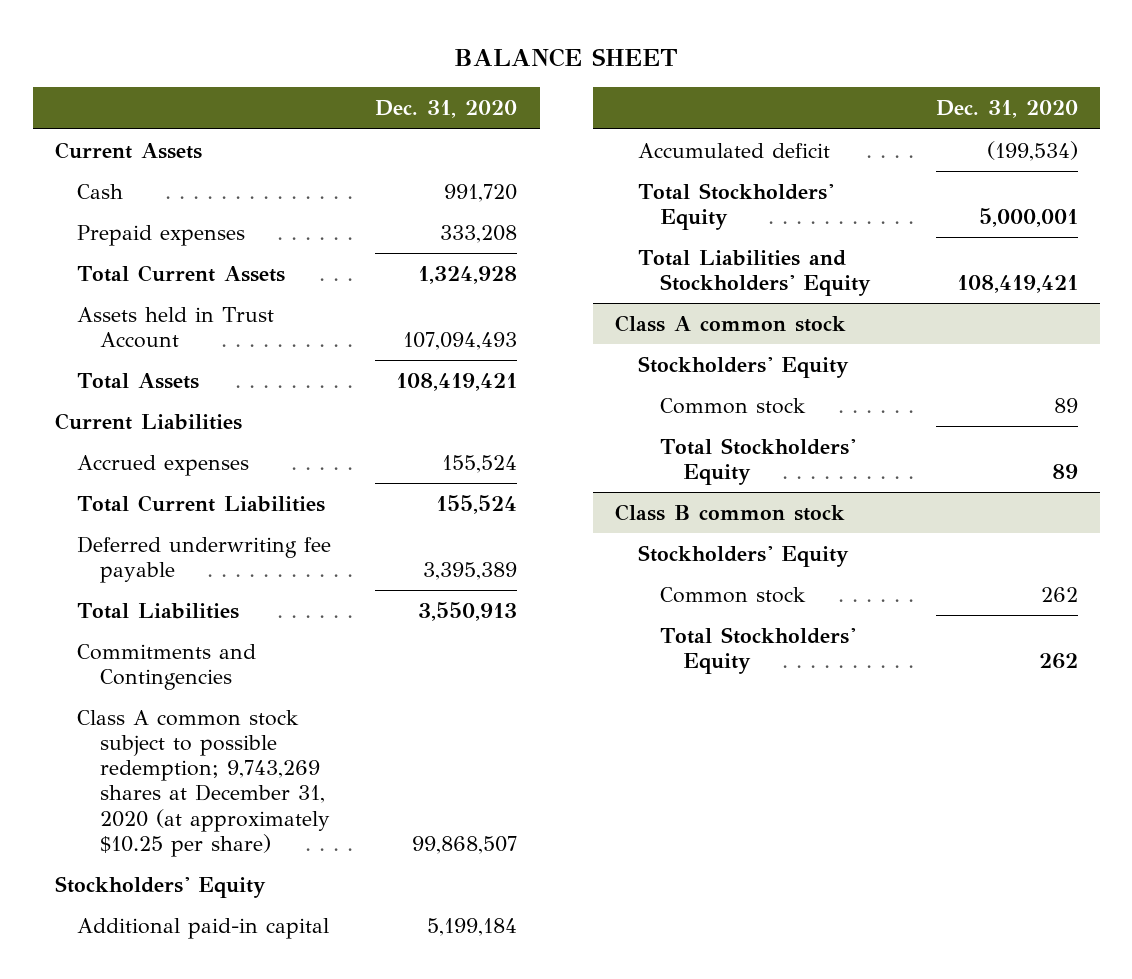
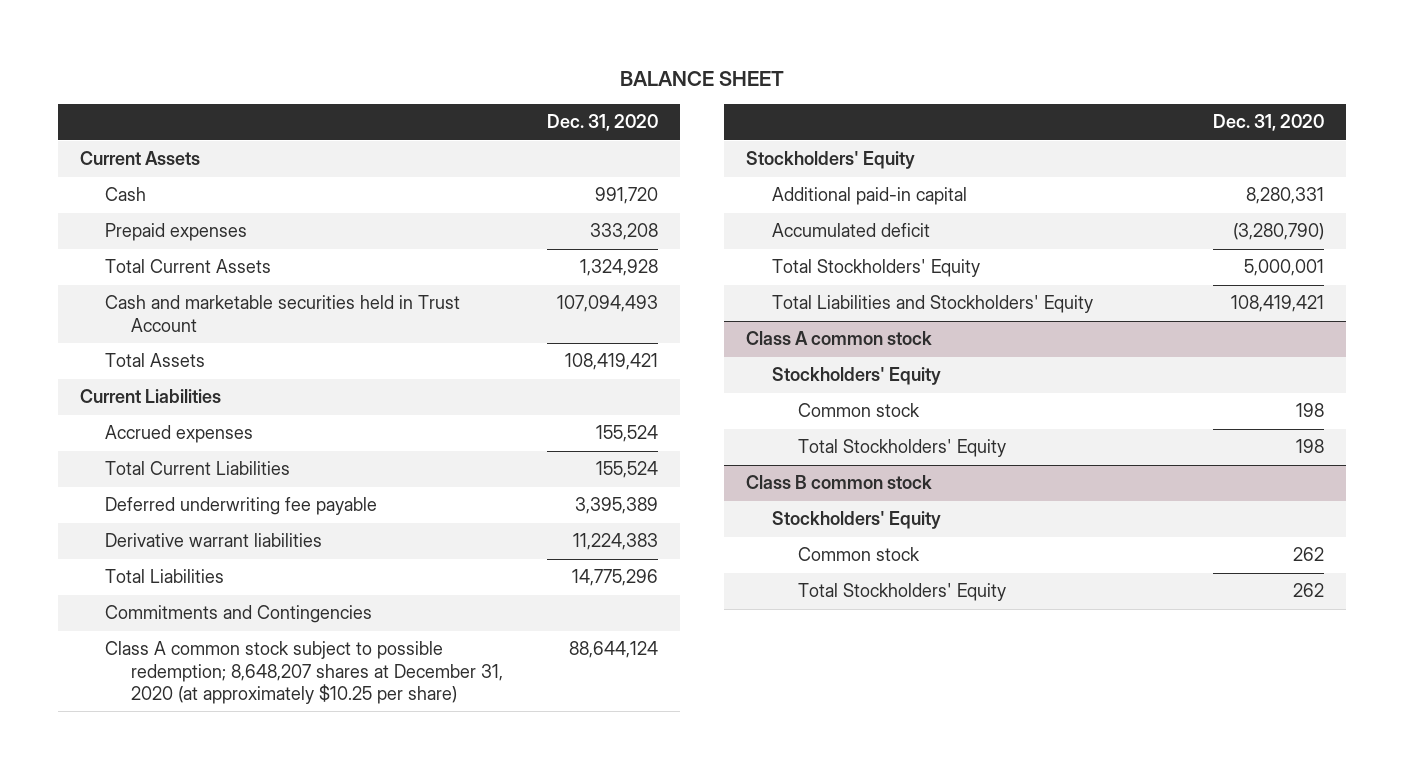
[77,306,275,349] Assets held in Trust Account -> [105,295,461,332] Cash and marketable securities held in Trust Account
none -> [105,533,323,548] Derivative warrant liabilities
[418,601,518,621] 3,550,913 -> [571,569,658,587] 14,775,296
[77,709,331,857] Class A common stock subject to possible redemption; 9,743,269 shares at December 31, 2020 (at approximately $10.25 per share) -> [105,641,504,704] Class A common stock subject to possible redemption; 8,648,207 shares at December 31, 2020 (at approximately $10.25 per share)
[412,835,518,854] 99,868,507 -> [568,641,658,659] 88,644,124
[427,917,518,936] 5,199,184 -> [1246,187,1325,205] 8,280,331
[986,140,1078,161] (199,534) -> [1233,223,1325,241] (3,280,790)
[1053,397,1078,413] 89 -> [1296,403,1325,418] 198
[1051,464,1078,480] 89 -> [1296,439,1325,454] 198

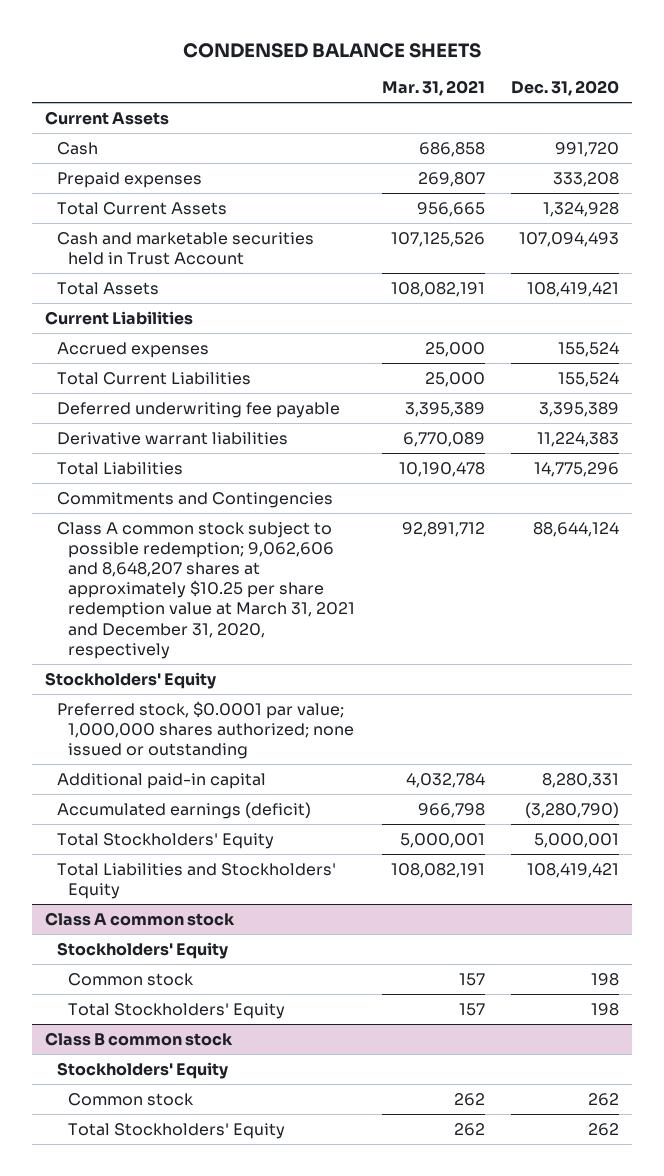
[619,70,784,86] BALANCE SHEET -> [183,42,482,58] CONDENSED BALANCE SHEETS
none -> [381,80,485,97] Mar. 31, 2021
[105,641,504,704] Class A common stock subject to possible redemption; 8,648,207 shares at December 31, 2020 (at approximately $10.25 per share) -> [56,521,356,659] Class A common stock subject to possible redemption; 9,062,606 and 8,648,207 shares at approximately $10.25 per share redemption value at March 31, 2021 and December 31, 2020, respectively
none -> [56,700,355,760] Preferred stock, $0.0001 par value; 1,000,000 shares authorized; none issued or outstanding
[771,223,930,238] Accumulated deficit -> [56,801,311,819] Accumulated earnings (deficit)

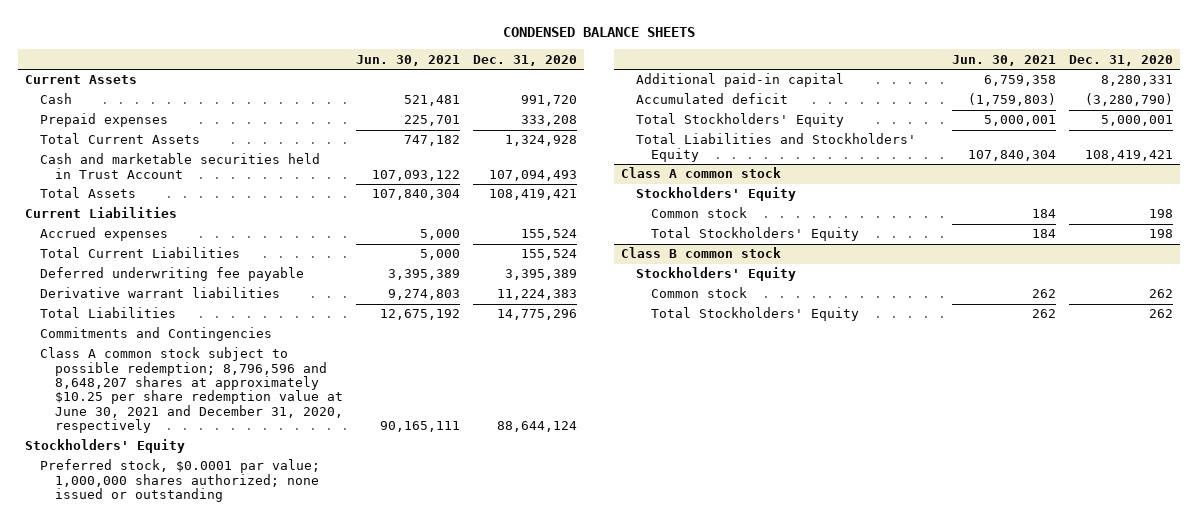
[381,80,485,97] Mar. 31, 2021 -> none
none -> [355,54,460,66] Jun. 30, 2021
[56,521,356,659] Class A common stock subject to possible redemption; 9,062,606 and 8,648,207 shares at approximately $10.25 per share redemption value at March 31, 2021 and December 31, 2020, respectively -> [39,347,343,434] Class A common stock subject to possible redemption; 8,796,596 and 8,648,207 shares at approximately $10.25 per share redemption value at June 30, 2021 and December 31, 2020, respectively
[56,801,311,819] Accumulated earnings (deficit) -> [635,93,788,105] Accumulated deficit

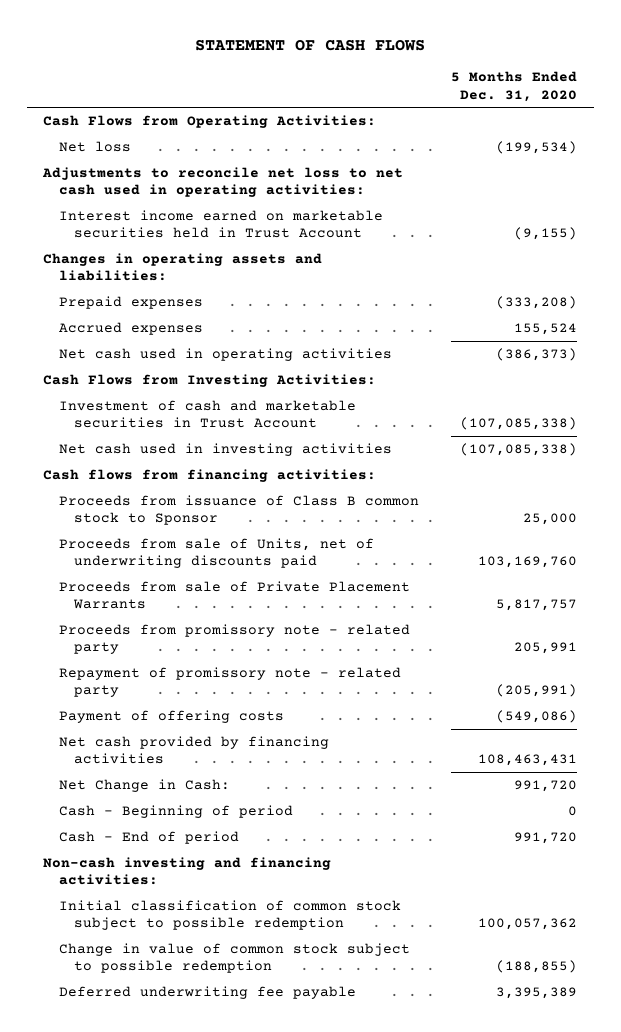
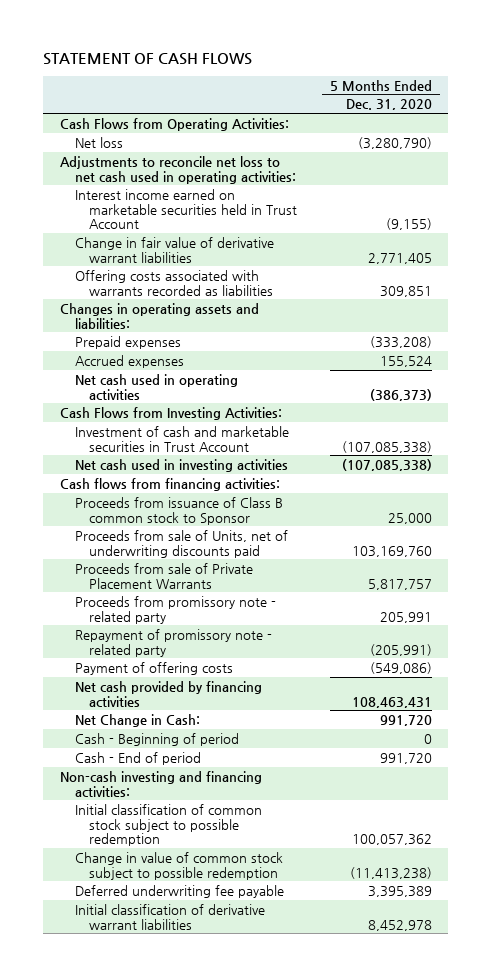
[496,141,578,155] (199,534) -> [358,136,433,149] (3,280,790)
none -> [74,236,274,263] Change in fair value of derivative warrant liabilities
none -> [74,269,274,296] Offering costs associated with warrants recorded as liabilities
[496,960,578,974] (188,855) -> [350,866,433,879] (11,413,238)
none -> [74,903,265,930] Initial classification of derivative warrant liabilities

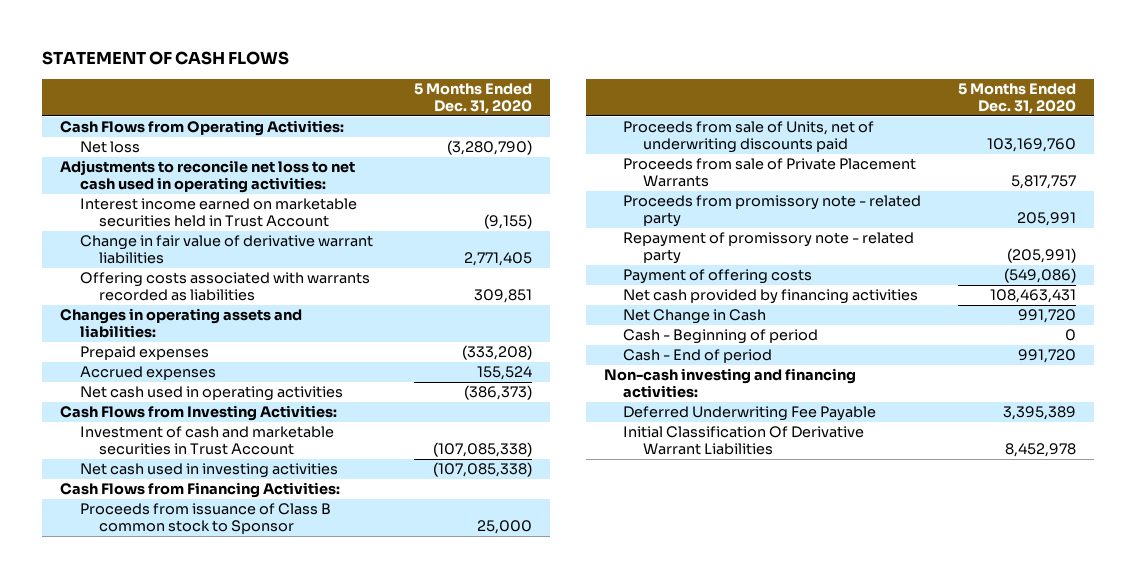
[59,477,280,491] Cash flows from financing activities: -> [60,482,341,499] Cash Flows from Financing Activities:
[74,713,200,727] Net Change in Cash: -> [623,309,767,325] Net Change in Cash
[74,803,262,847] Initial classification of common stock subject to possible redemption -> none
[74,851,283,880] Change in value of common stock subject to possible redemption -> none
[74,884,284,898] Deferred underwriting fee payable -> [623,406,877,422] Deferred Underwriting Fee Payable
[74,903,265,930] Initial classification of derivative warrant liabilities -> [623,426,865,456] Initial Classification Of Derivative Warrant Liabilities

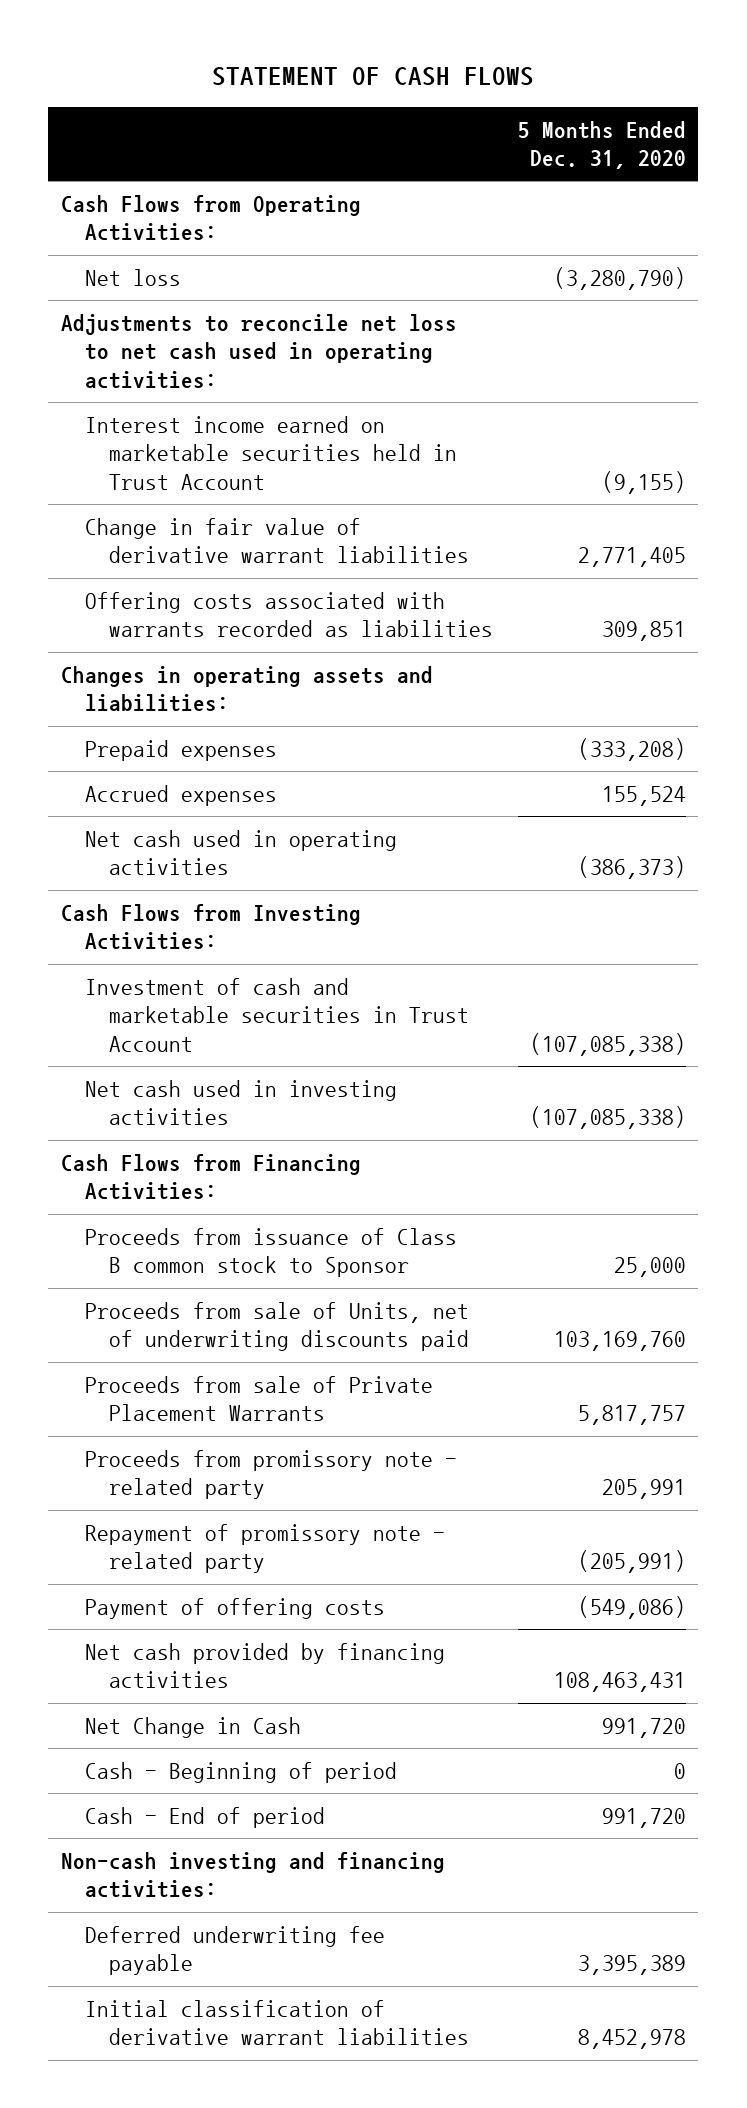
[623,406,877,422] Deferred Underwriting Fee Payable -> [84,1926,385,1976] Deferred underwriting fee payable
[623,426,865,456] Initial Classification Of Derivative Warrant Liabilities -> [84,2000,469,2046] Initial classification of derivative warrant liabilities

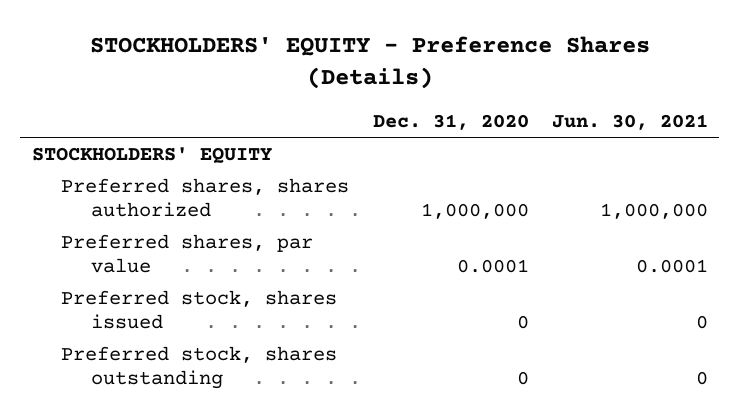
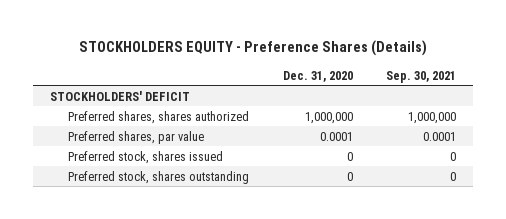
[89,36,650,90] STOCKHOLDERS' EQUITY - Preference Shares (Details) -> [79,40,428,57] STOCKHOLDERS EQUITY - Preference Shares (Details)
[551,114,708,131] Jun. 30, 2021 -> none
none -> [386,70,457,83] Sep. 30, 2021
[31,147,272,164] STOCKHOLDERS' EQUITY -> [49,90,190,101] STOCKHOLDERS' DEFICIT

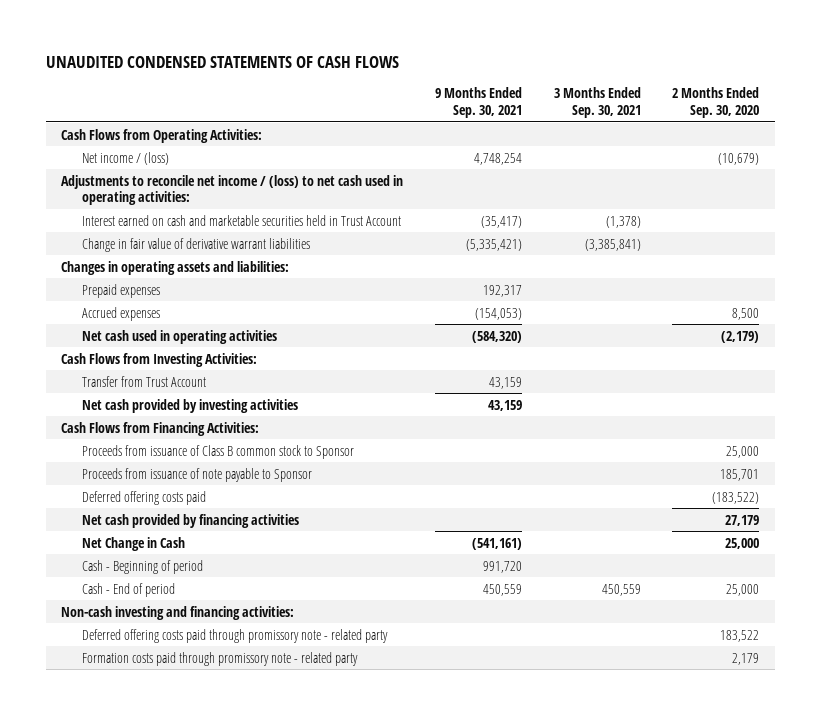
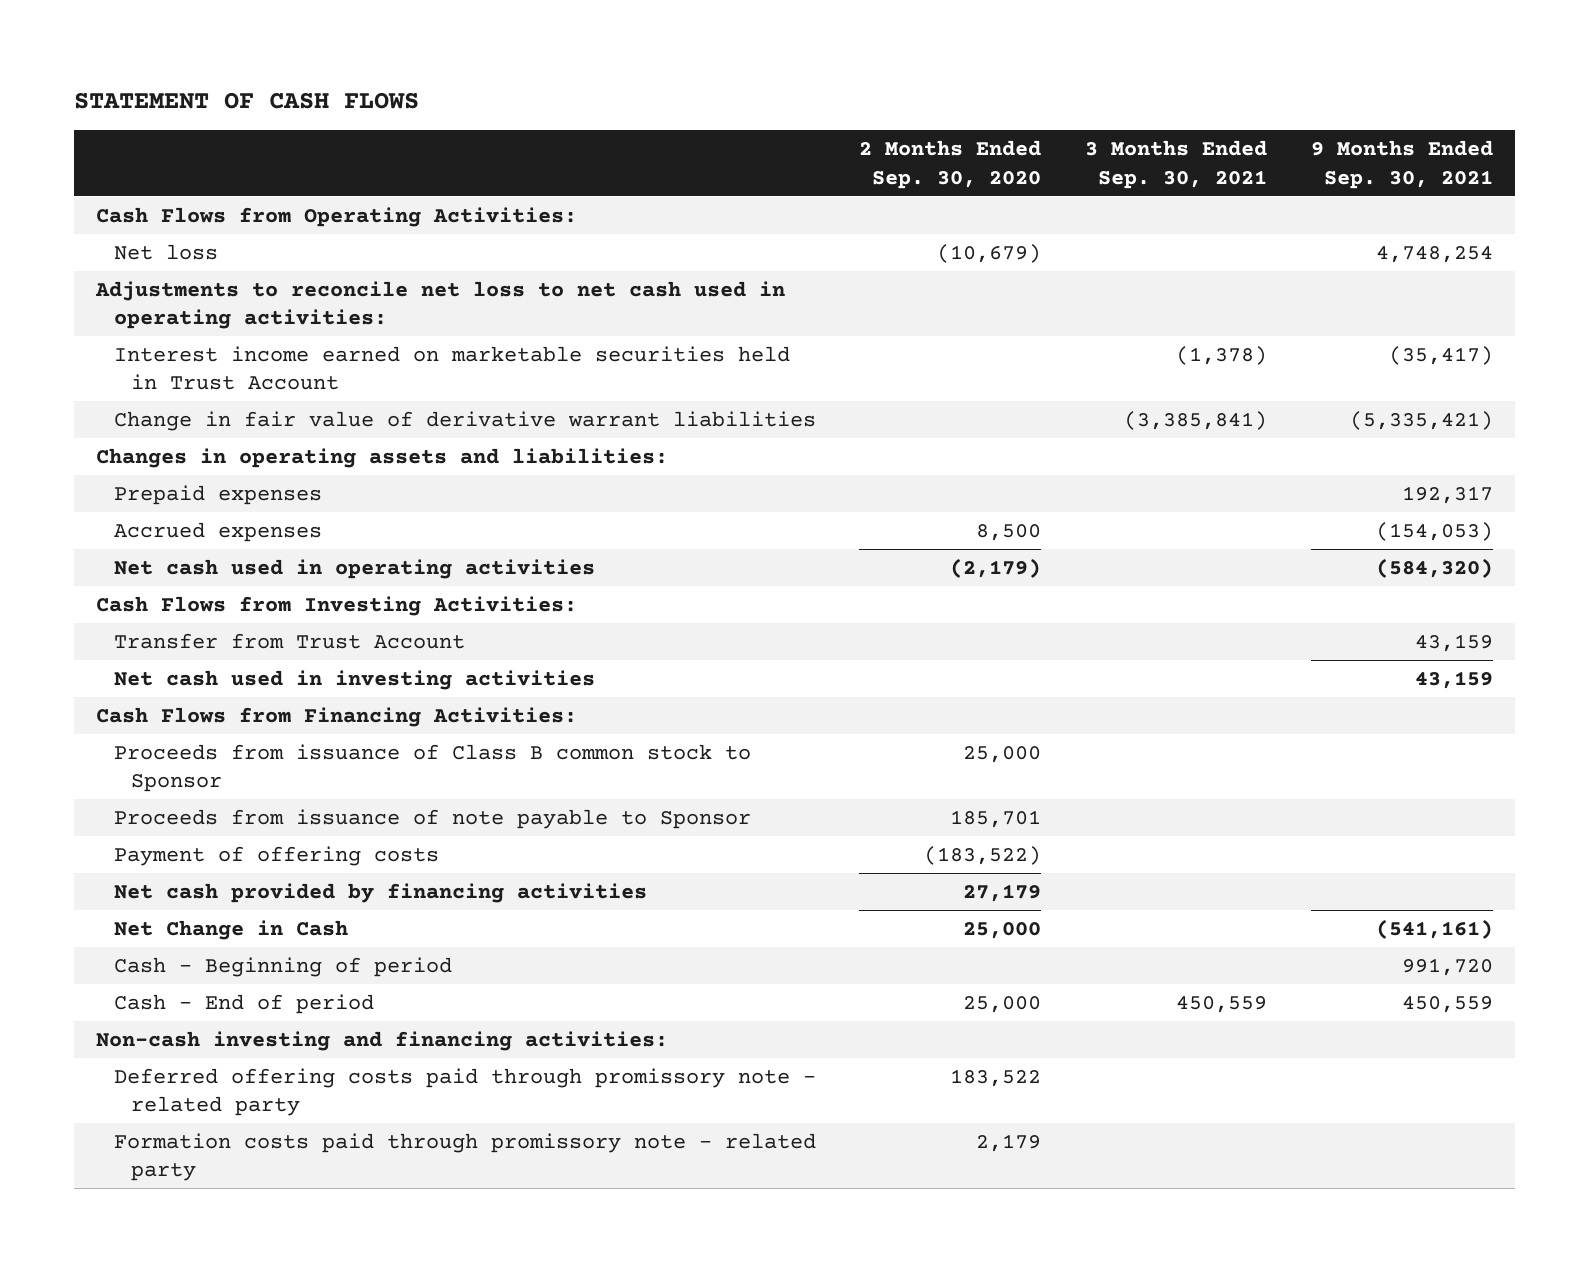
[45,55,399,68] UNAUDITED CONDENSED STATEMENTS OF CASH FLOWS -> [74,92,420,110] STATEMENT OF CASH FLOWS
[81,151,169,165] Net income / (loss) -> [113,243,218,260] Net loss
[61,174,404,206] Adjustments to reconcile net income / (loss) to net cash used in operating activities: -> [94,280,785,330] Adjustments to reconcile net loss to net cash used in operating activities:
[81,214,401,226] Interest earned on cash and marketable securities held in Trust Account -> [113,345,790,391] Interest income earned on marketable securities held in Trust Account
[81,398,298,413] Net cash provided by investing activities -> [113,669,595,690] Net cash used in investing activities
[81,490,206,505] Deferred offering costs paid -> [113,845,439,866] Payment of offering costs

